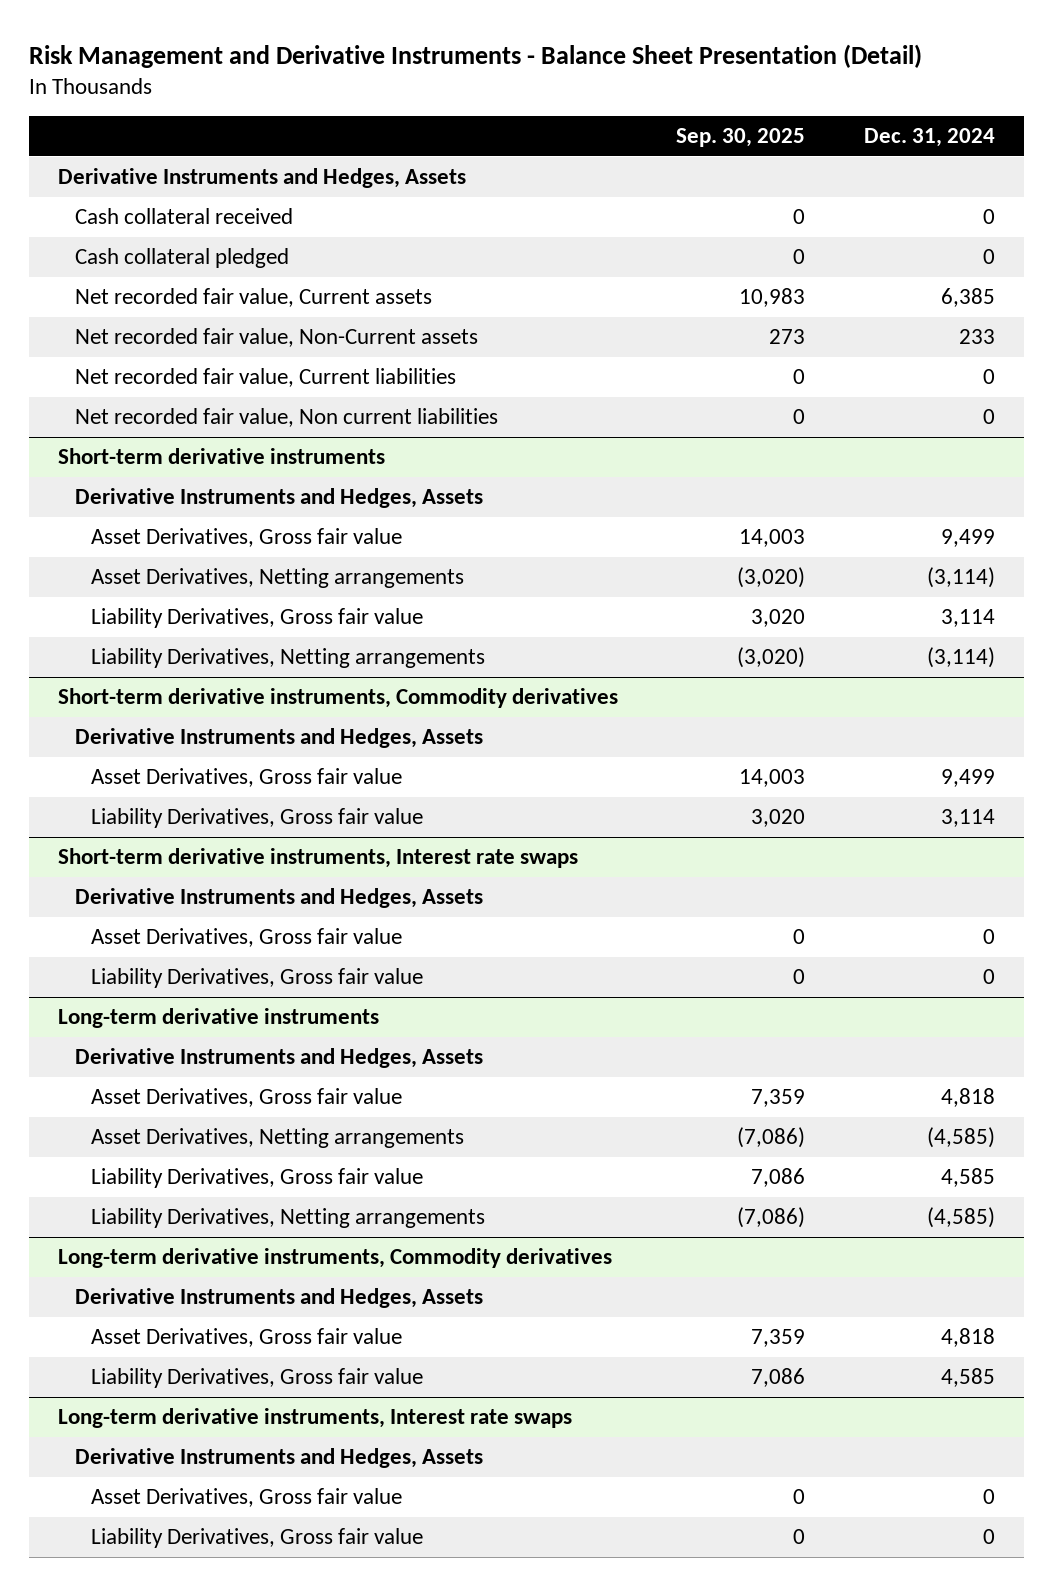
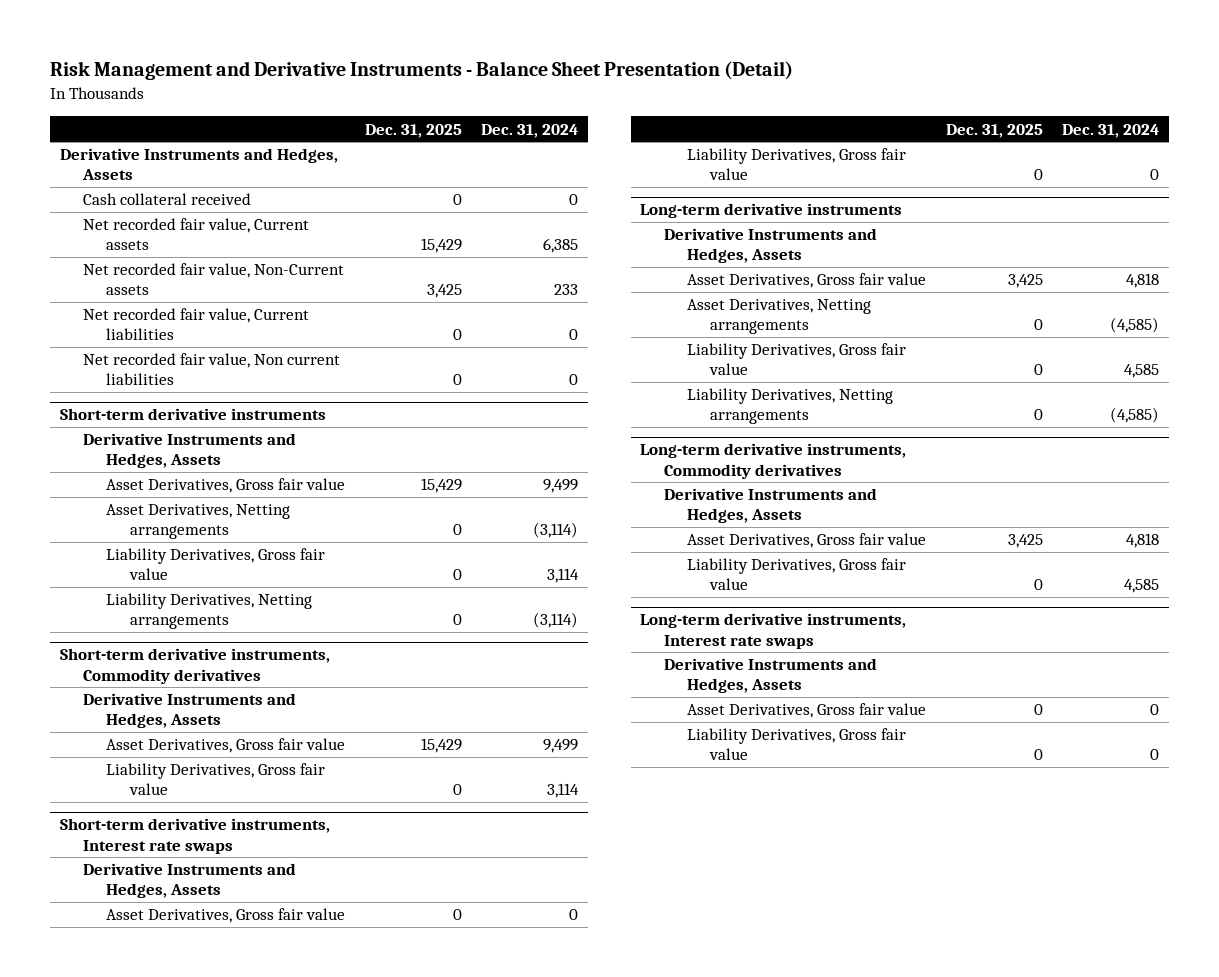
[676,128,806,148] Sep. 30, 2025 -> none
none -> [364,123,462,138] Dec. 31, 2025
[74,248,289,269] Cash collateral pledged -> none

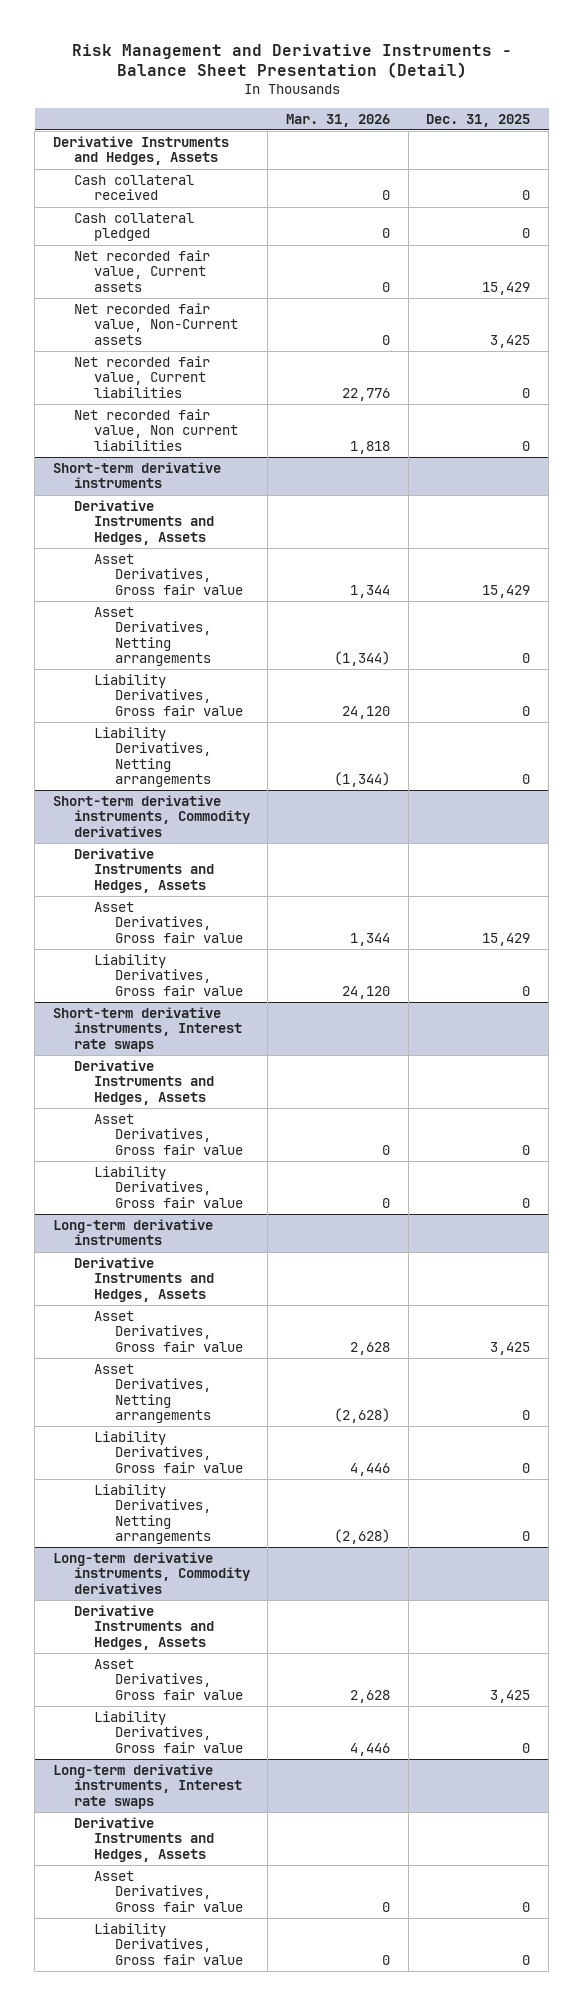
[481,123,579,138] Dec. 31, 2024 -> none
none -> [286,113,391,127] Mar. 31, 2026
none -> [73,213,194,242] Cash collateral pledged

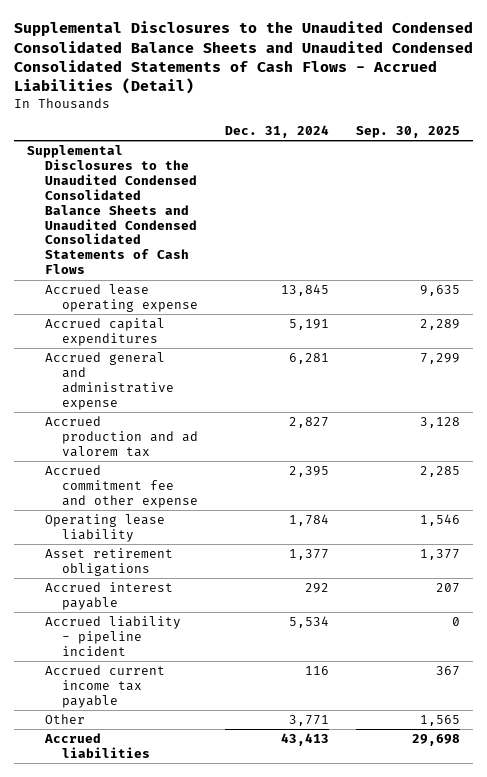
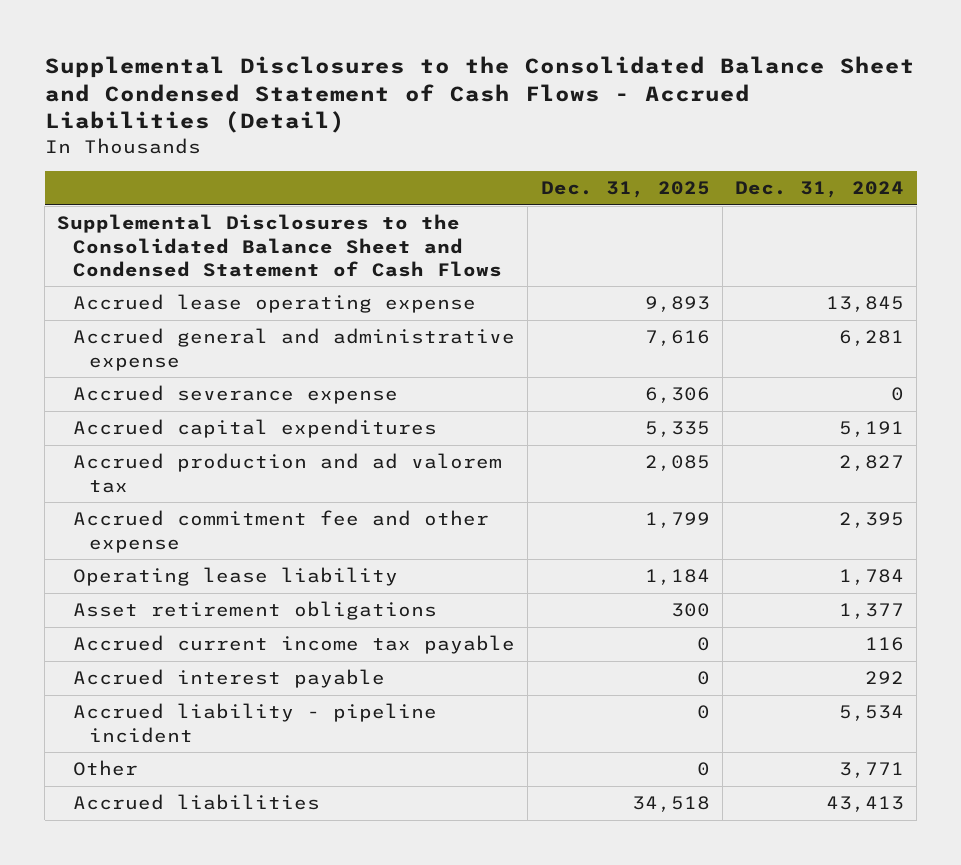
[13,21,473,95] Supplemental Disclosures to the Unaudited Condensed Consolidated Balance Sheets and Unaudited Condensed Consolidated Statements of Cash Flows - Accrued Liabilities (Detail) -> [44,55,915,134] Supplemental Disclosures to the Consolidated Balance Sheet and Condensed Statement of Cash Flows - Accrued Liabilities (Detail)
[355,125,460,138] Sep. 30, 2025 -> none
none -> [540,181,710,199] Dec. 31, 2025
[27,145,197,275] Supplemental Disclosures to the Unaudited Condensed Consolidated Balance Sheets and Unaudited Condensed Consolidated Statements of Cash Flows -> [57,214,503,277] Supplemental Disclosures to the Consolidated Balance Sheet and Condensed Statement of Cash Flows
none -> [73,385,399,405] Accrued severance expense
[44,318,165,346] Accrued capital expenditures -> [73,419,438,439] Accrued capital expenditures
[44,665,165,708] Accrued current income tax payable -> [73,635,516,655] Accrued current income tax payable

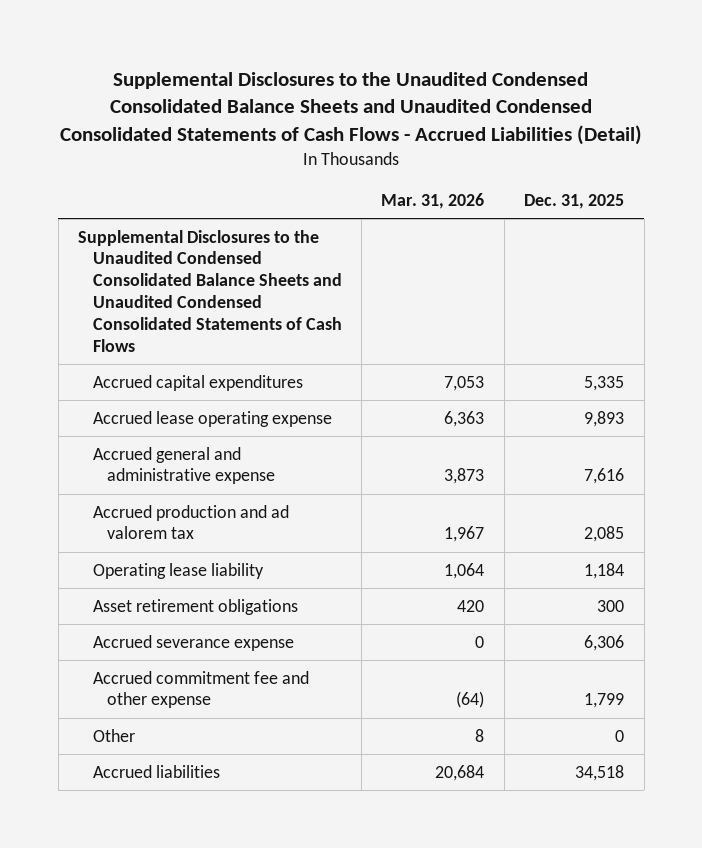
[44,55,915,134] Supplemental Disclosures to the Consolidated Balance Sheet and Condensed Statement of Cash Flows - Accrued Liabilities (Detail) -> [60,71,643,145] Supplemental Disclosures to the Unaudited Condensed Consolidated Balance Sheets and Unaudited Condensed Consolidated Statements of Cash Flows - Accrued Liabilities (Detail)
[734,181,904,199] Dec. 31, 2024 -> none
none -> [381,193,485,210] Mar. 31, 2026
[57,214,503,277] Supplemental Disclosures to the Consolidated Balance Sheet and Condensed Statement of Cash Flows -> [77,229,342,352] Supplemental Disclosures to the Unaudited Condensed Consolidated Balance Sheets and Unaudited Condensed Consolidated Statements of Cash Flows
[73,419,438,439] Accrued capital expenditures -> [92,374,303,391] Accrued capital expenditures
[73,635,516,655] Accrued current income tax payable -> none
[73,669,386,689] Accrued interest payable -> none
[73,703,438,743] Accrued liability - pipeline incident -> none
[73,385,399,405] Accrued severance expense -> [92,634,294,651] Accrued severance expense
[73,510,490,553] Accrued commitment fee and other expense -> [92,670,309,709] Accrued commitment fee and other expense

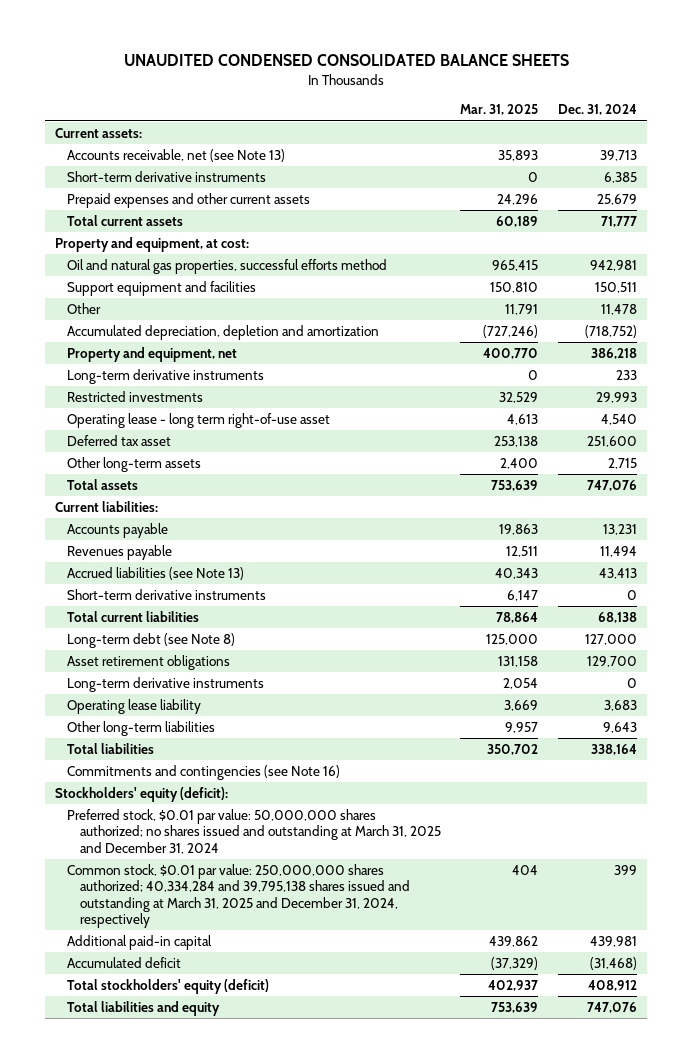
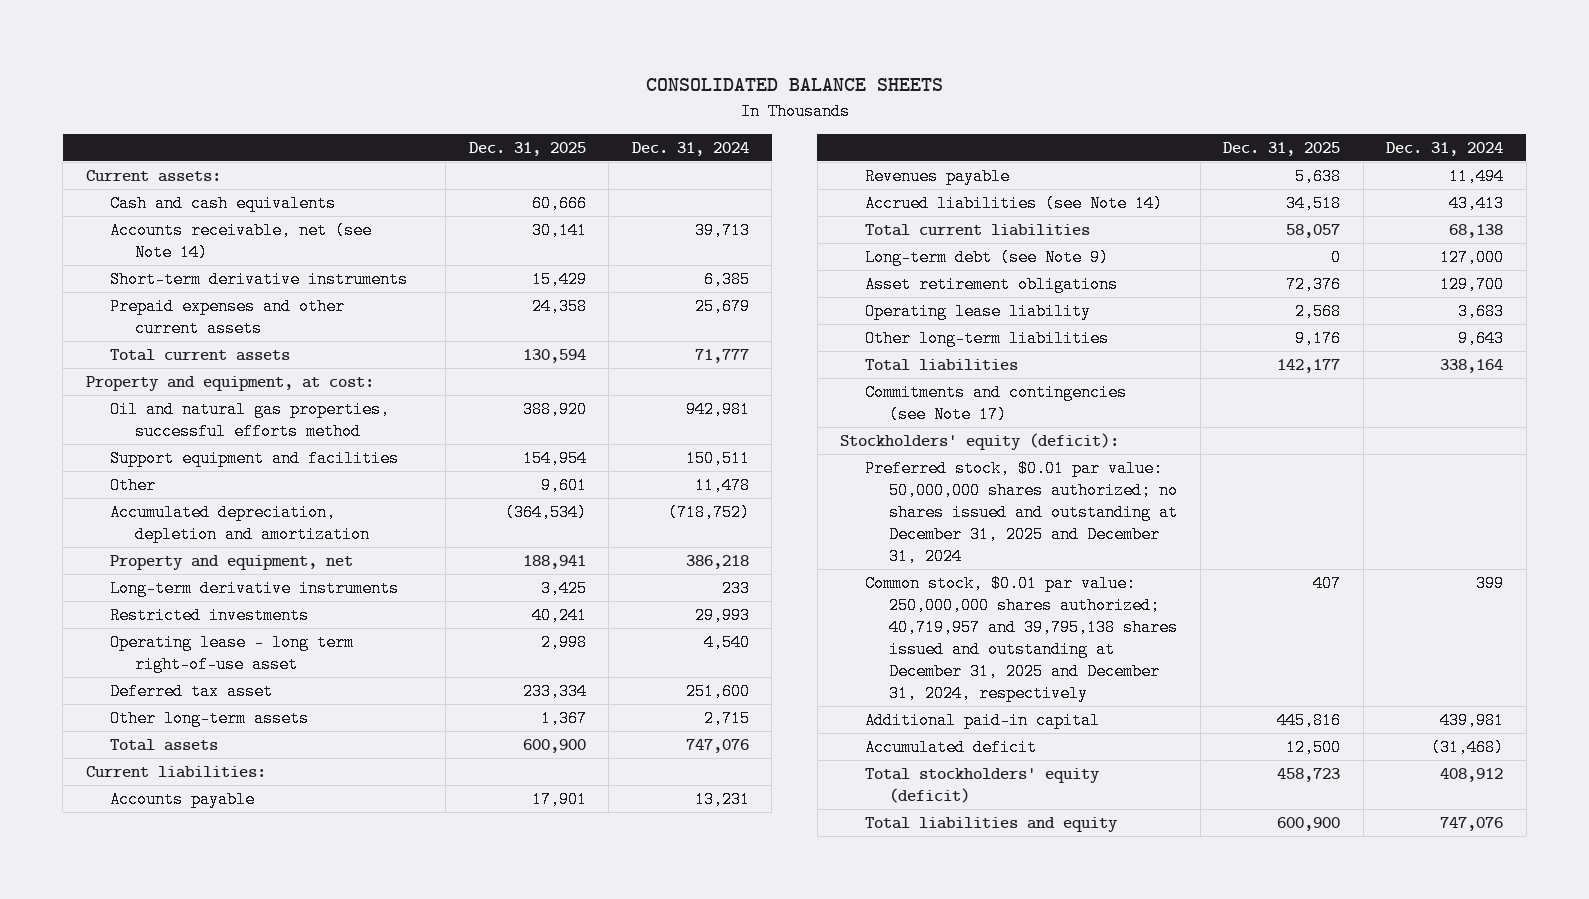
[124,54,570,67] UNAUDITED CONDENSED CONSOLIDATED BALANCE SHEETS -> [645,78,943,92] CONSOLIDATED BALANCE SHEETS
[460,104,539,116] Mar. 31, 2025 -> none
none -> [468,141,586,156] Dec. 31, 2025
none -> [110,194,337,212] Cash and cash equivalents
[67,148,286,162] Accounts receivable, net (see Note 13) -> [110,221,373,261] Accounts receivable, net (see Note 14)
[67,588,267,600] Short-term derivative instruments -> none
[67,566,245,580] Accrued liabilities (see Note 13) -> [864,194,1163,212] Accrued liabilities (see Note 14)
[67,632,236,648] Long-term debt (see Note 8) -> [864,248,1109,266] Long-term debt (see Note 9)
[67,676,265,692] Long-term derivative instruments -> none
[67,764,341,780] Commitments and contingencies (see Note 16) -> [864,383,1127,423] Commitments and contingencies (see Note 17)
[67,808,441,854] Preferred stock, $0.01 par value: 50,000,000 shares authorized; no shares issued and outstanding at March 31, 2025 and December 31, 2024 -> [864,459,1179,565] Preferred stock, $0.01 par value: 50,000,000 shares authorized; no shares issued and outstanding at December 31, 2025 and December 31, 2024
[67,863,410,929] Common stock, $0.01 par value: 250,000,000 shares authorized; 40,334,284 and 39,795,138 shares issued and outstanding at March 31, 2025 and December 31, 2024, respectively -> [864,574,1179,702] Common stock, $0.01 par value: 250,000,000 shares authorized; 40,719,957 and 39,795,138 shares issued and outstanding at December 31, 2025 and December 31, 2024, respectively

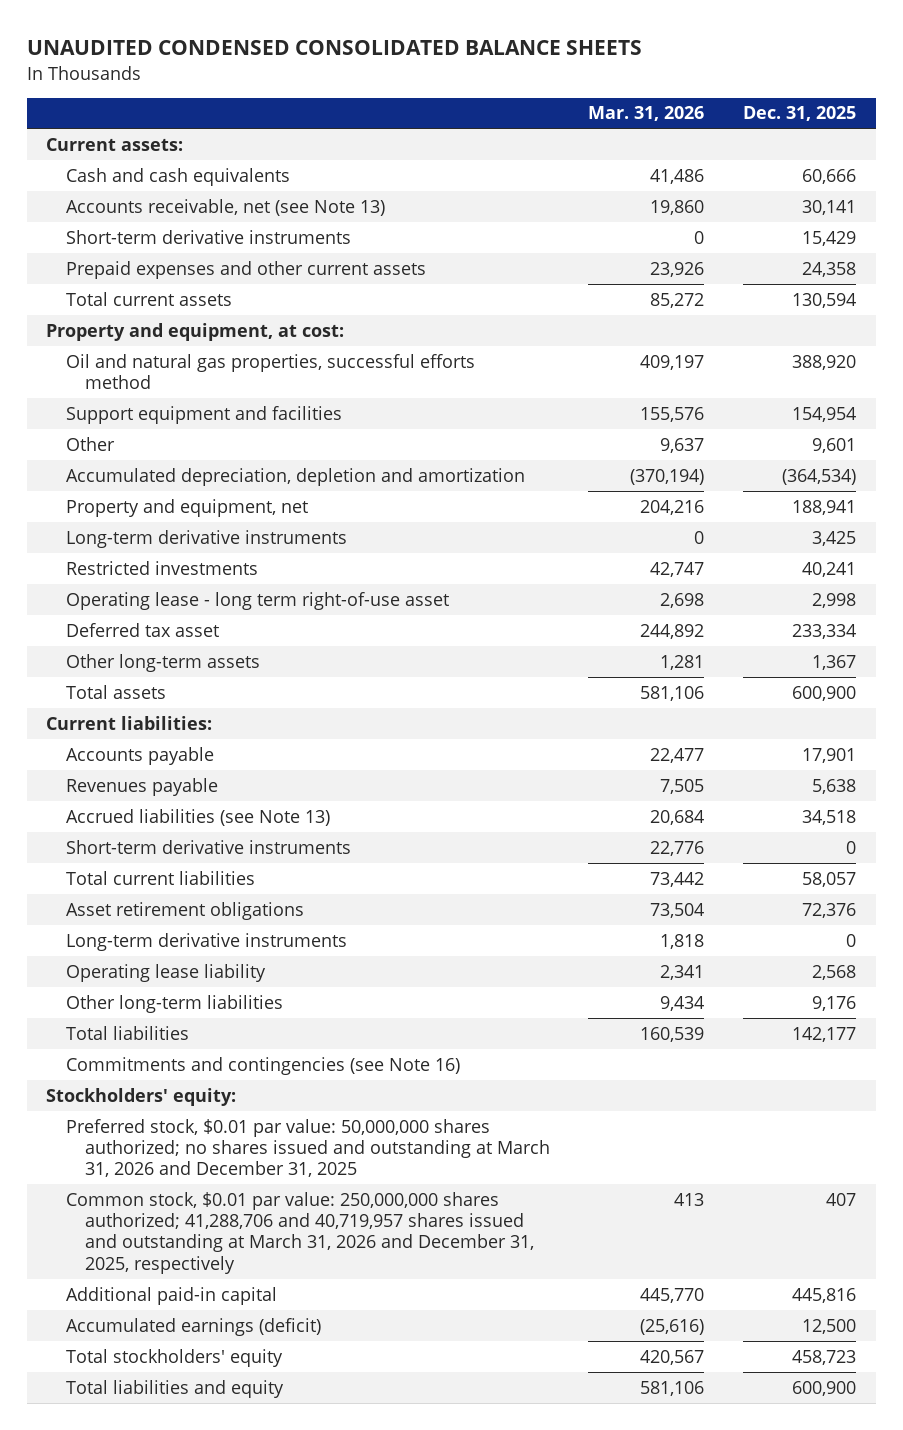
[645,78,943,92] CONSOLIDATED BALANCE SHEETS -> [27,40,643,56] UNAUDITED CONDENSED CONSOLIDATED BALANCE SHEETS
[631,141,749,156] Dec. 31, 2024 -> none
none -> [588,106,705,122] Mar. 31, 2026
[110,221,373,261] Accounts receivable, net (see Note 14) -> [65,198,385,216] Accounts receivable, net (see Note 13)
[864,194,1163,212] Accrued liabilities (see Note 14) -> [65,808,330,826] Accrued liabilities (see Note 13)
none -> [65,839,351,854] Short-term derivative instruments
[864,248,1109,266] Long-term debt (see Note 9) -> none
none -> [65,932,347,951] Long-term derivative instruments
[864,383,1127,423] Commitments and contingencies (see Note 17) -> [65,1056,460,1075] Commitments and contingencies (see Note 16)
[840,432,1120,450] Stockholders' equity (deficit): -> [46,1087,237,1106] Stockholders' equity:
[864,459,1179,565] Preferred stock, $0.01 par value: 50,000,000 shares authorized; no shares issued and outstanding at December 31, 2025 and December 31, 2024 -> [65,1118,550,1178] Preferred stock, $0.01 par value: 50,000,000 shares authorized; no shares issued and outstanding at March 31, 2026 and December 31, 2025
[864,574,1179,702] Common stock, $0.01 par value: 250,000,000 shares authorized; 40,719,957 and 39,795,138 shares issued and outstanding at December 31, 2025 and December 31, 2024, respectively -> [65,1191,534,1274] Common stock, $0.01 par value: 250,000,000 shares authorized; 41,288,706 and 40,719,957 shares issued and outstanding at March 31, 2026 and December 31, 2025, respectively
[864,738,1037,756] Accumulated deficit -> [65,1317,321,1336] Accumulated earnings (deficit)
[864,767,1100,803] Total stockholders' equity (deficit) -> [65,1348,283,1367] Total stockholders' equity

